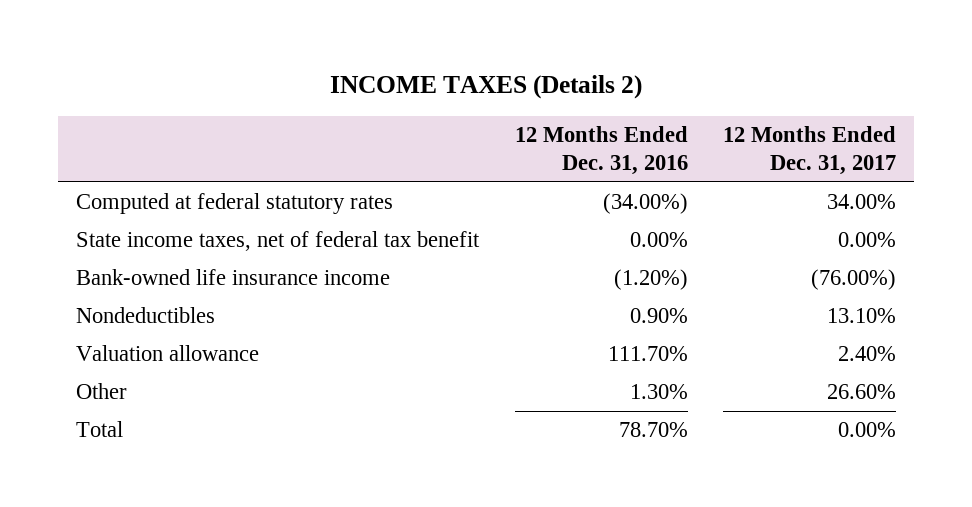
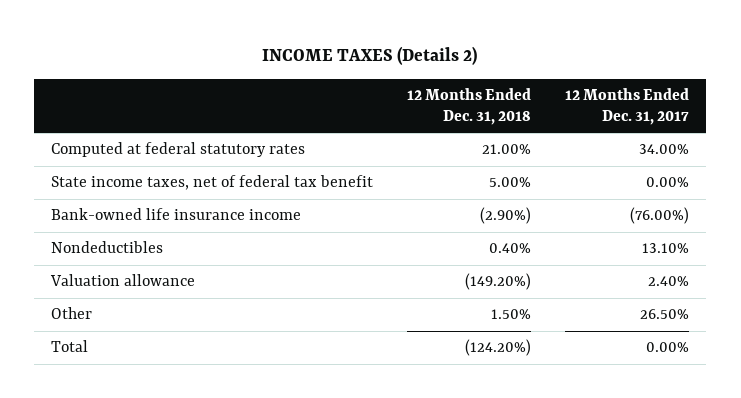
[514,125,688,176] 12 Months Ended Dec. 31, 2016 -> none
none -> [407,88,532,125] 12 Months Ended Dec. 31, 2018
[826,384,896,400] 26.60% -> [640,309,690,320] 26.50%

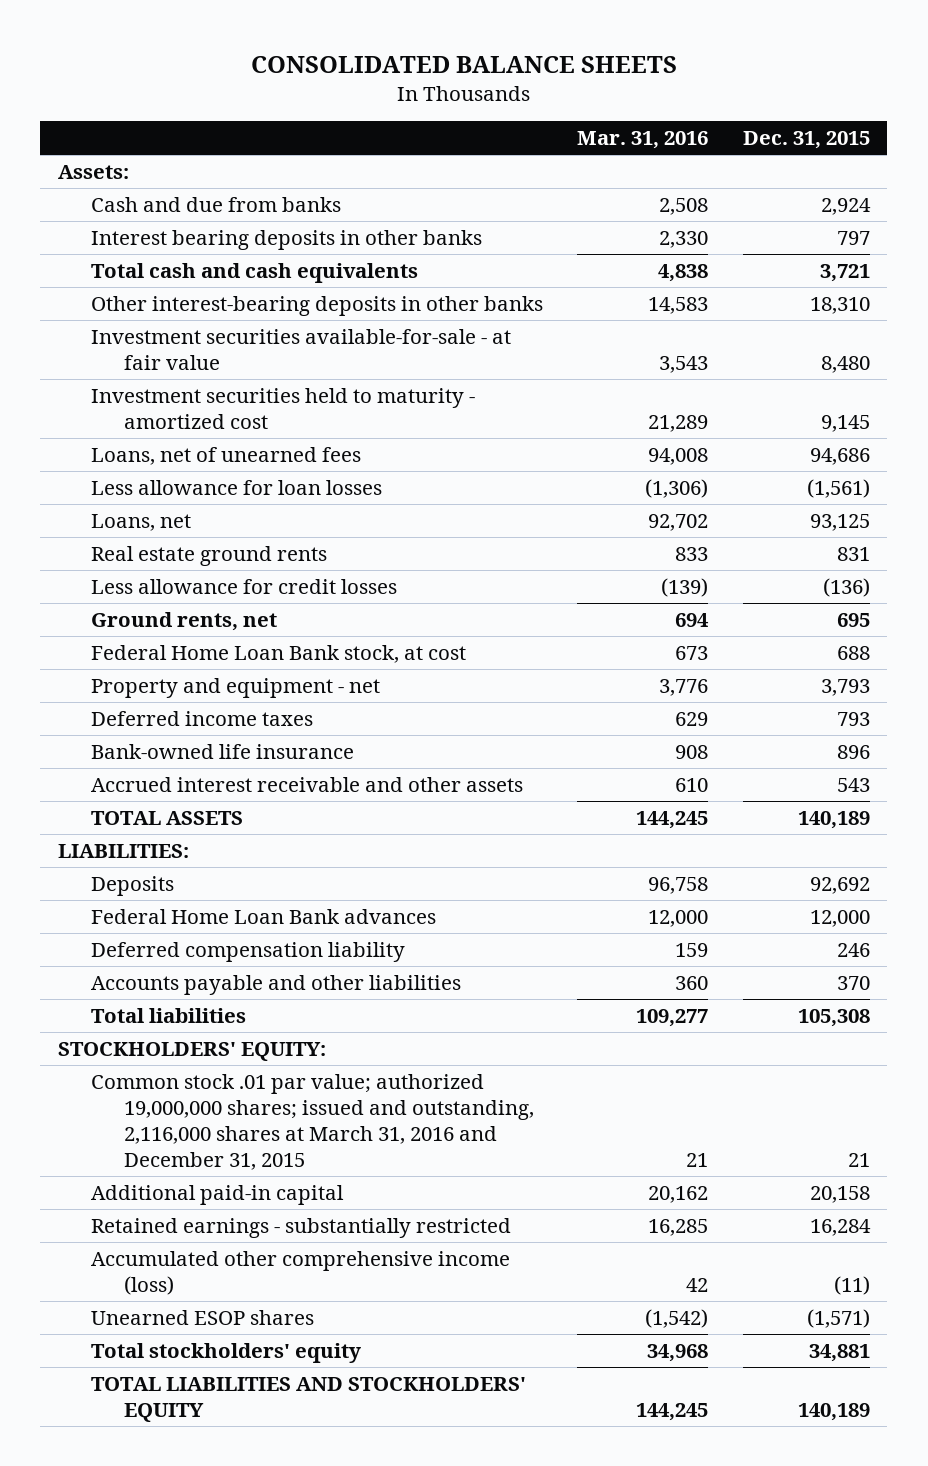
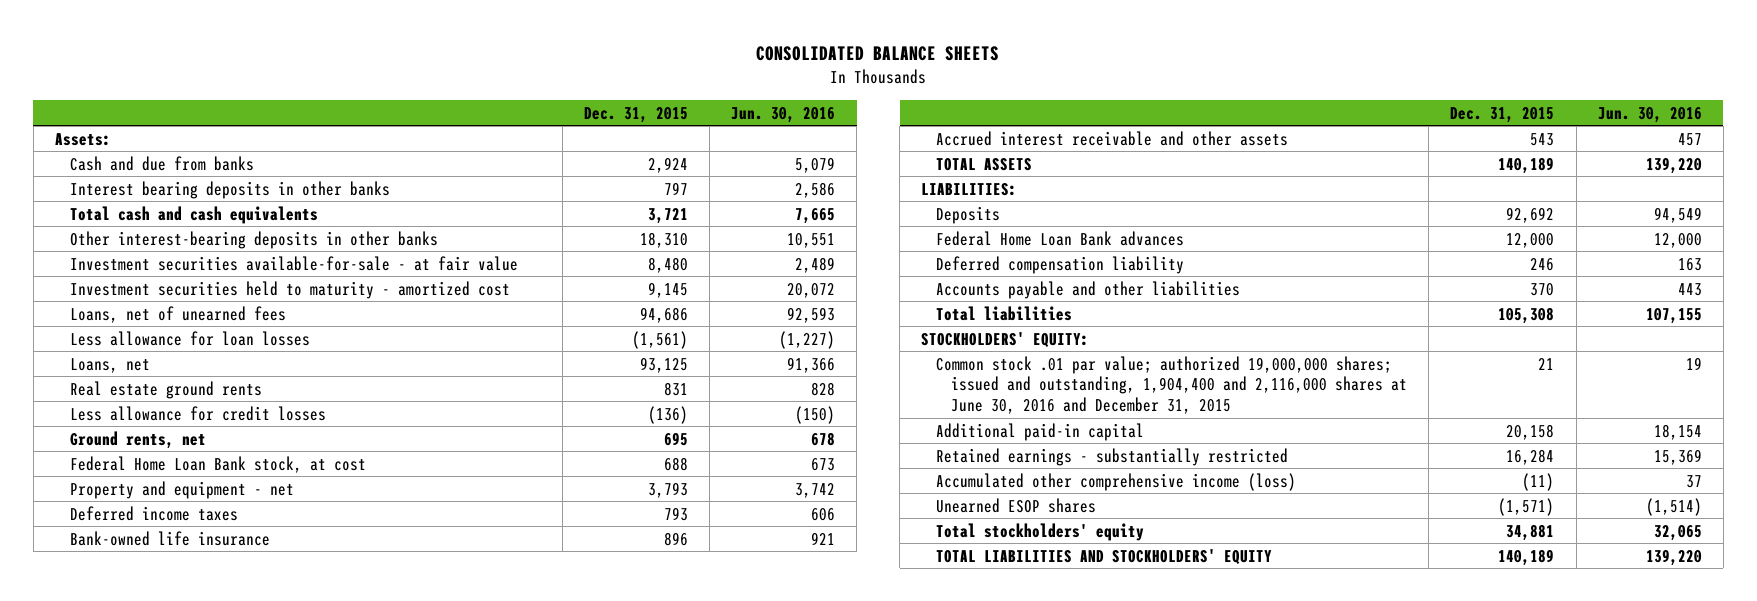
[577,131,709,150] Mar. 31, 2016 -> none
none -> [731,106,836,123] Jun. 30, 2016
[90,1073,534,1171] Common stock .01 par value; authorized 19,000,000 shares; issued and outstanding, 2,116,000 shares at March 31, 2016 and December 31, 2015 -> [936,355,1408,415] Common stock .01 par value; authorized 19,000,000 shares; issued and outstanding, 1,904,400 and 2,116,000 shares at June 30, 2016 and December 31, 2015

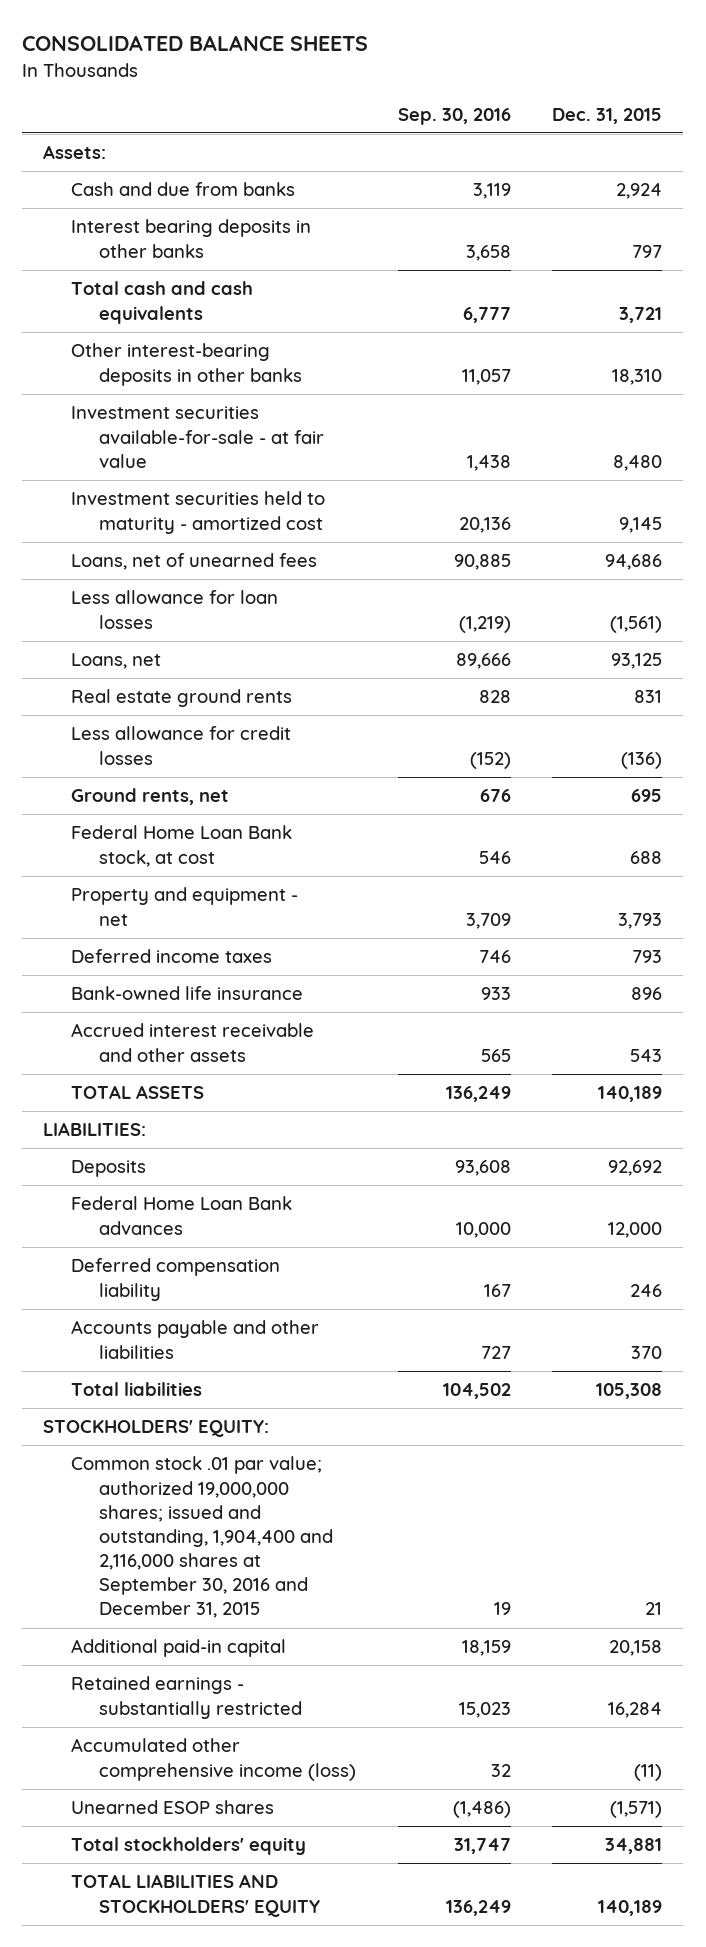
[731,106,836,123] Jun. 30, 2016 -> none
none -> [397,107,511,125] Sep. 30, 2016
[936,355,1408,415] Common stock .01 par value; authorized 19,000,000 shares; issued and outstanding, 1,904,400 and 2,116,000 shares at June 30, 2016 and December 31, 2015 -> [71,1456,334,1619] Common stock .01 par value; authorized 19,000,000 shares; issued and outstanding, 1,904,400 and 2,116,000 shares at September 30, 2016 and December 31, 2015

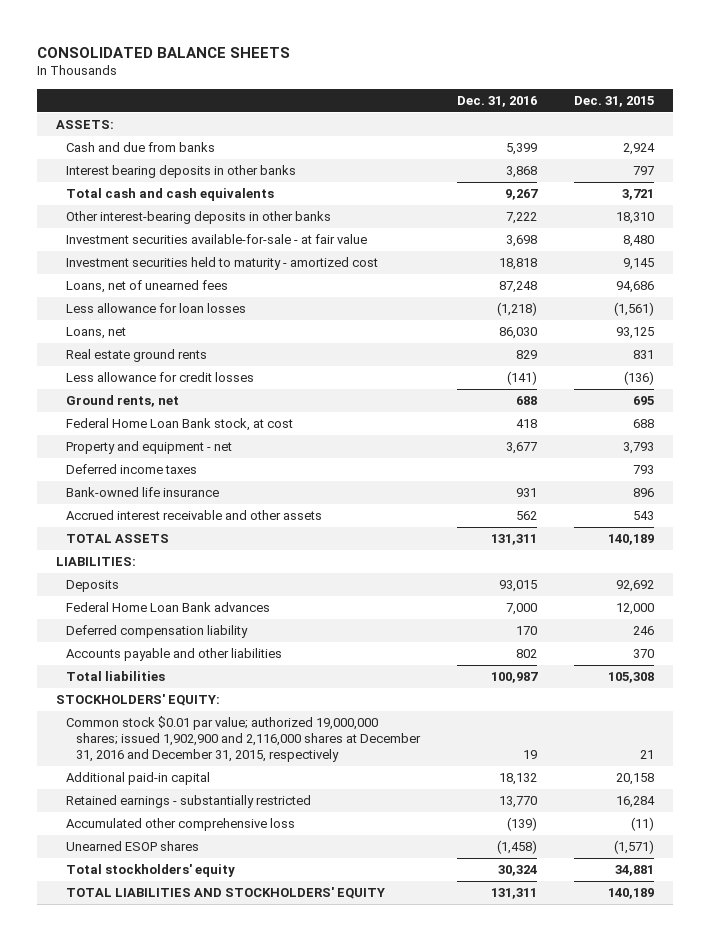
[397,107,511,125] Sep. 30, 2016 -> none
none -> [457,95,538,107] Dec. 31, 2016
[43,145,107,160] Assets: -> [55,120,114,130] ASSETS:
[71,1456,334,1619] Common stock .01 par value; authorized 19,000,000 shares; issued and outstanding, 1,904,400 and 2,116,000 shares at September 30, 2016 and December 31, 2015 -> [65,716,421,762] Common stock $0.01 par value; authorized 19,000,000 shares; issued 1,902,900 and 2,116,000 shares at December 31, 2016 and December 31, 2015, respectively
[71,1738,357,1781] Accumulated other comprehensive income (loss) -> [65,818,295,832] Accumulated other comprehensive loss

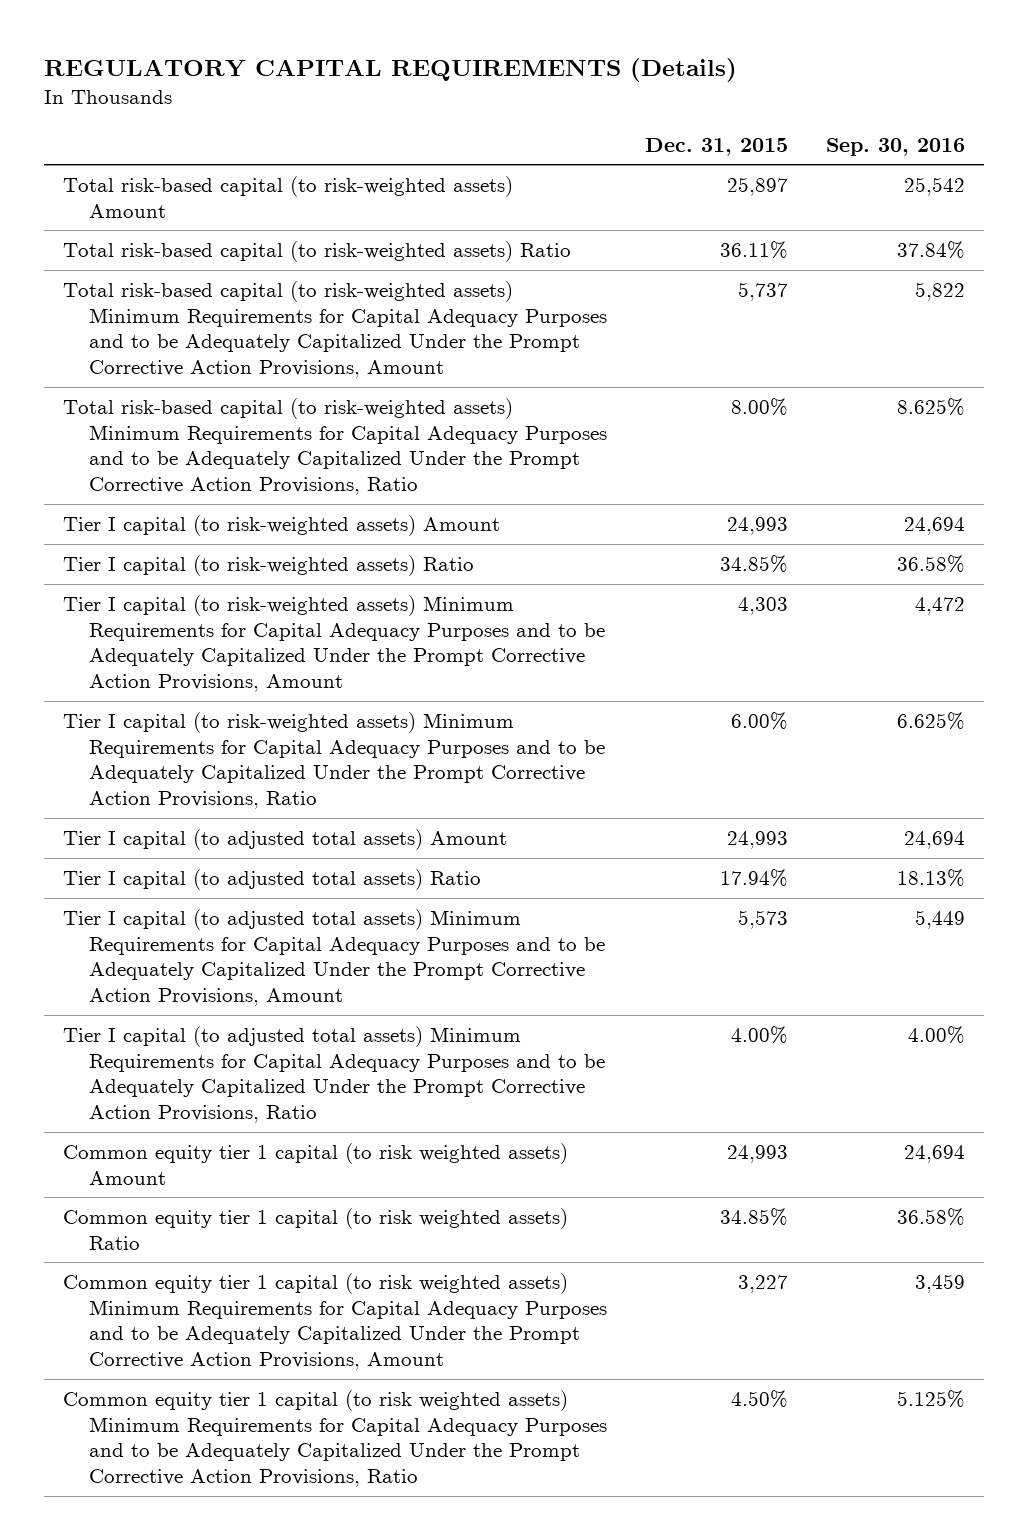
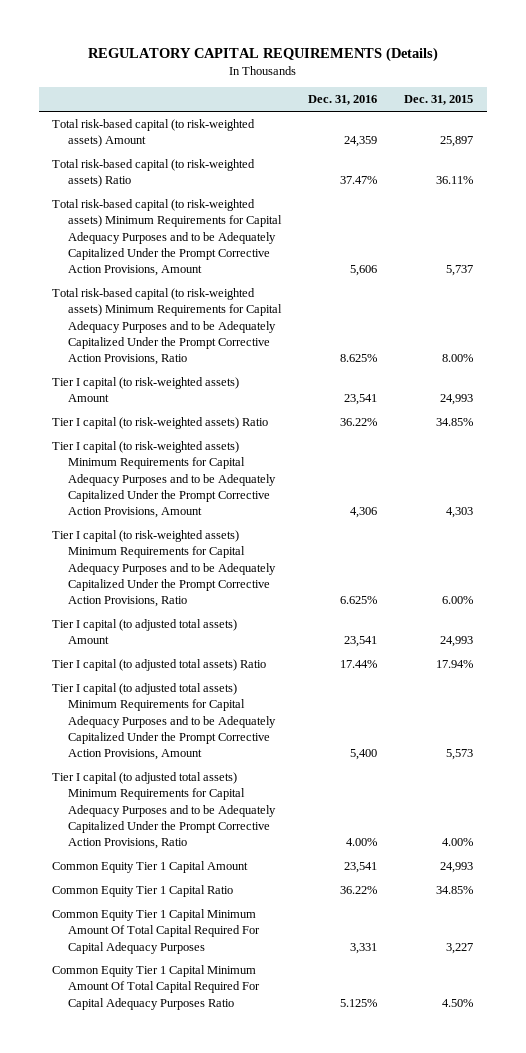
[826,137,966,156] Sep. 30, 2016 -> none
none -> [308,95,378,106] Dec. 31, 2016
[62,1143,568,1185] Common equity tier 1 capital (to risk weighted assets) Amount -> [52,861,249,874] Common Equity Tier 1 Capital Amount
[62,1208,568,1250] Common equity tier 1 capital (to risk weighted assets) Ratio -> [52,885,234,898] Common Equity Tier 1 Capital Ratio
[62,1273,607,1370] Common equity tier 1 capital (to risk weighted assets) Minimum Requirements for Capital Adequacy Purposes and to be Adequately Capitalized Under the Prompt Corrective Action Provisions, Amount -> [52,909,261,954] Common Equity Tier 1 Capital Minimum Amount Of Total Capital Required For Capital Adequacy Purposes
[62,1390,607,1487] Common equity tier 1 capital (to risk weighted assets) Minimum Requirements for Capital Adequacy Purposes and to be Adequately Capitalized Under the Prompt Corrective Action Provisions, Ratio -> [52,965,261,1010] Common Equity Tier 1 Capital Minimum Amount Of Total Capital Required For Capital Adequacy Purposes Ratio

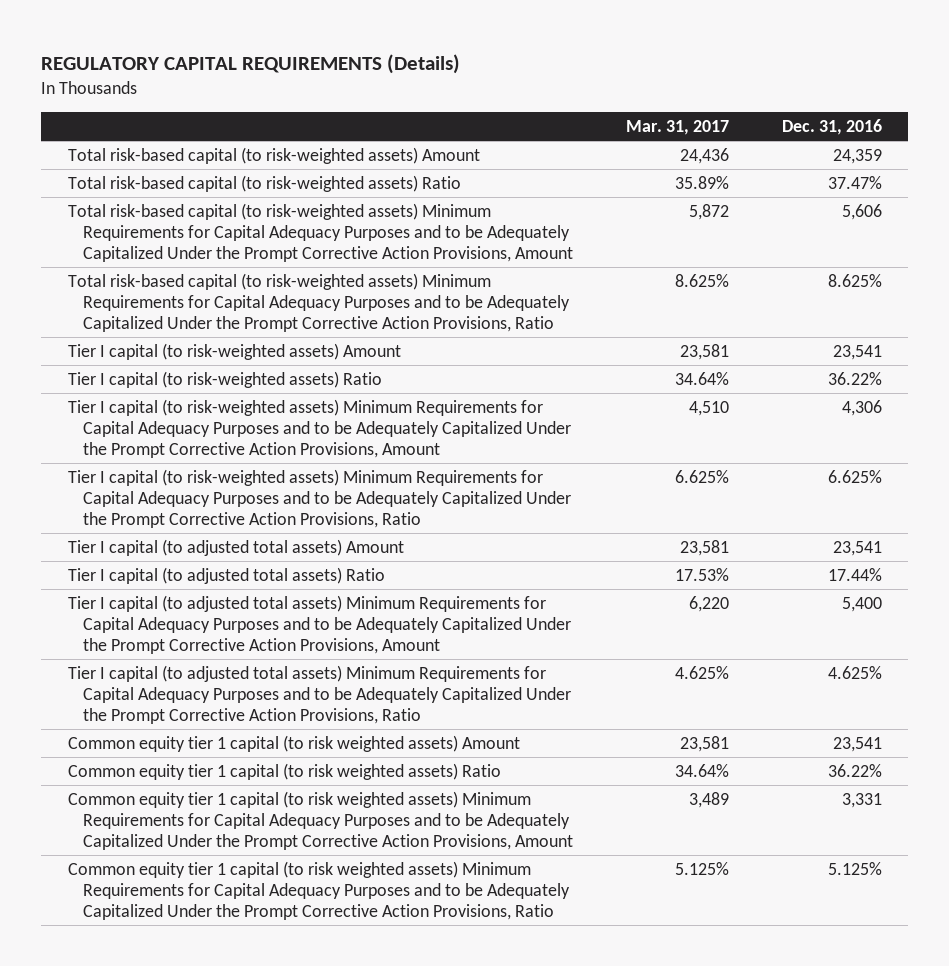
[404,95,474,106] Dec. 31, 2015 -> none
none -> [625,120,729,136] Mar. 31, 2017
[346,838,378,847] 4.00% -> [827,665,882,679] 4.625%
[52,861,249,874] Common Equity Tier 1 Capital Amount -> [67,734,520,752] Common equity tier 1 capital (to risk weighted assets) Amount
[52,885,234,898] Common Equity Tier 1 Capital Ratio -> [67,762,501,780] Common equity tier 1 capital (to risk weighted assets) Ratio
[52,909,261,954] Common Equity Tier 1 Capital Minimum Amount Of Total Capital Required For Capital Adequacy Purposes -> [67,790,573,850] Common equity tier 1 capital (to risk weighted assets) Minimum Requirements for Capital Adequacy Purposes and to be Adequately Capitalized Under the Prompt Corrective Action Provisions, Amount
[52,965,261,1010] Common Equity Tier 1 Capital Minimum Amount Of Total Capital Required For Capital Adequacy Purposes Ratio -> [67,860,570,920] Common equity tier 1 capital (to risk weighted assets) Minimum Requirements for Capital Adequacy Purposes and to be Adequately Capitalized Under the Prompt Corrective Action Provisions, Ratio

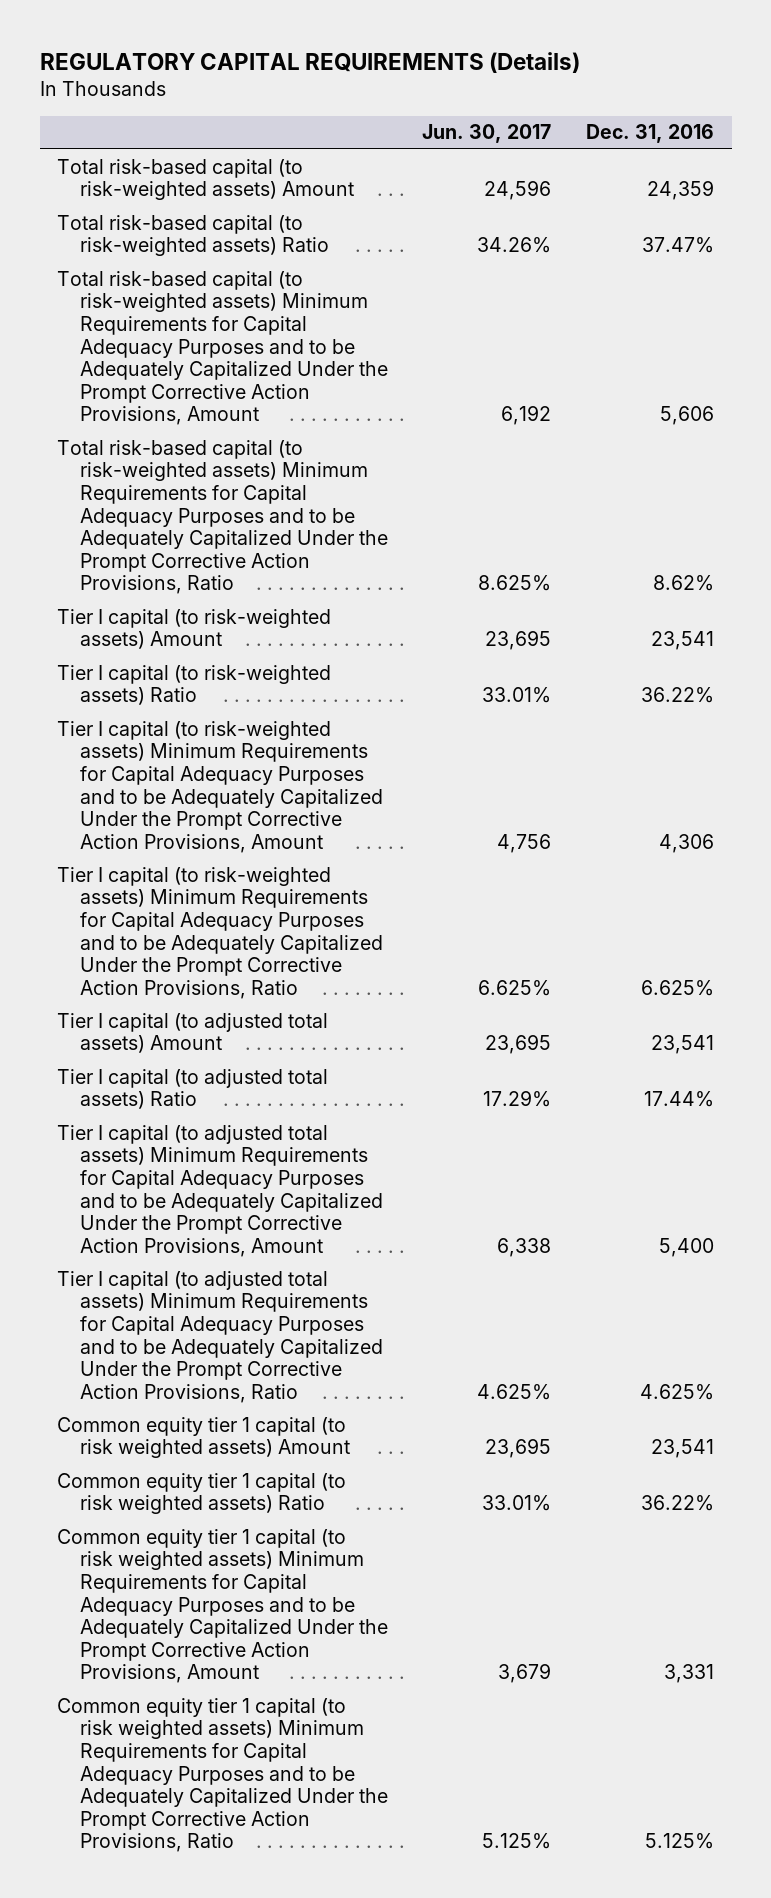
[625,120,729,136] Mar. 31, 2017 -> none
none -> [422,124,552,144] Jun. 30, 2017
[827,273,882,287] 8.625% -> [653,575,715,592] 8.62%

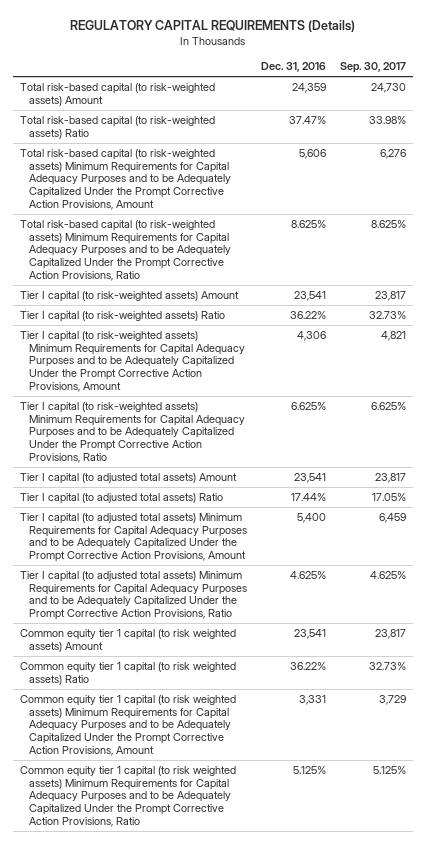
[422,124,552,144] Jun. 30, 2017 -> none
none -> [340,62,407,74] Sep. 30, 2017
[653,575,715,592] 8.62% -> [291,220,327,229] 8.625%

